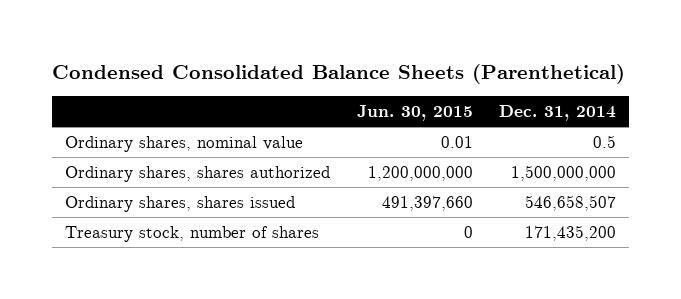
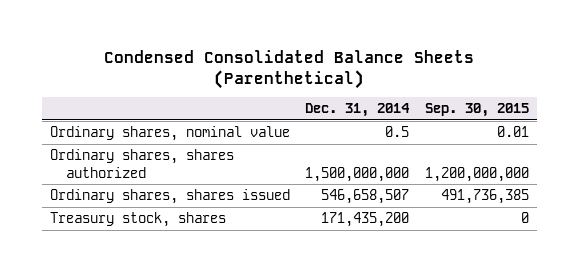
[356,105,473,122] Jun. 30, 2015 -> none
none -> [424,103,529,118] Sep. 30, 2015
[65,226,320,243] Treasury stock, number of shares -> [49,212,226,228] Treasury stock, shares

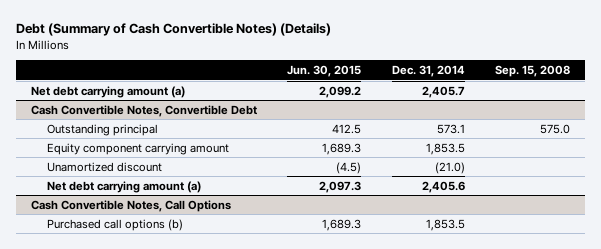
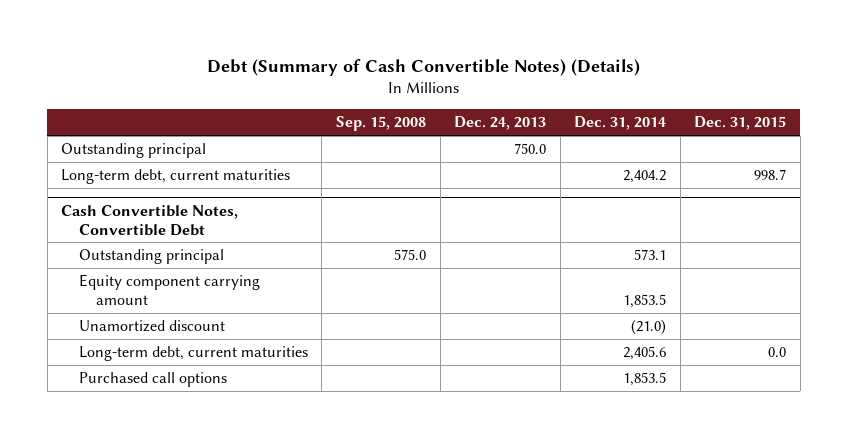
[287,65,362,78] Jun. 30, 2015 -> none
none -> [454,116,547,131] Dec. 24, 2013
none -> [694,116,787,131] Dec. 31, 2015
[30,85,185,98] Net debt carrying amount (a) -> none
none -> [61,143,207,159] Outstanding principal
none -> [61,169,291,185] Long-term debt, current maturities
[30,199,231,212] Cash Convertible Notes, Call Options -> none
[47,180,202,193] Net debt carrying amount (a) -> [78,346,308,362] Long-term debt, current maturities
[47,218,184,231] Purchased call options (b) -> [78,372,227,388] Purchased call options

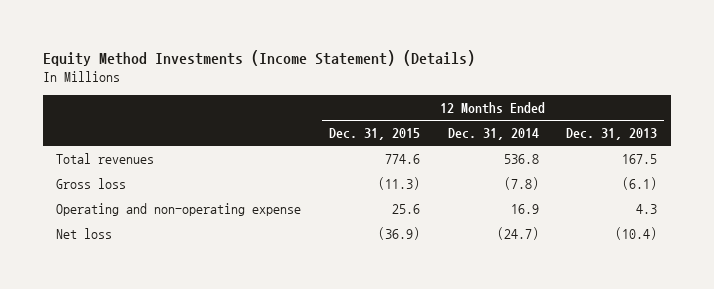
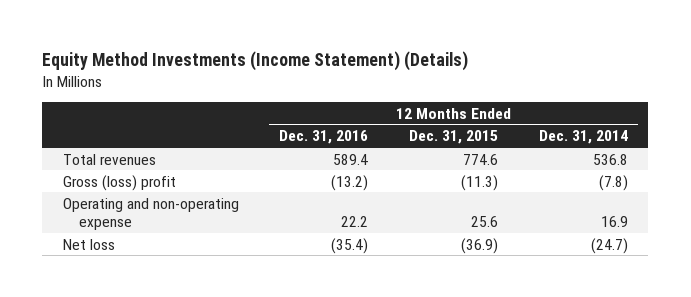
[566,128,658,141] Dec. 31, 2013 -> none
none -> [279,130,369,145] Dec. 31, 2016
[56,177,127,189] Gross loss -> [62,174,176,191] Gross (loss) profit

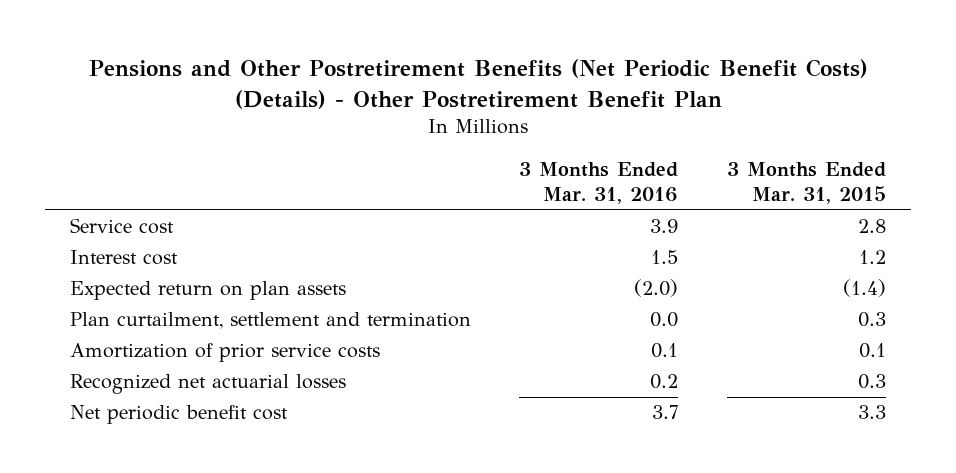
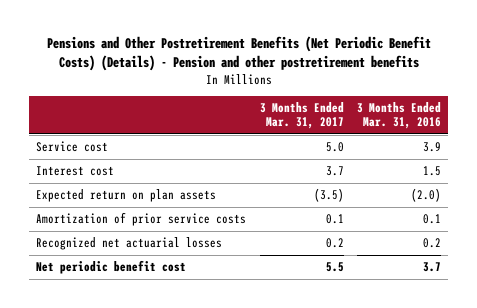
[88,58,868,109] Pensions and Other Postretirement Benefits (Net Periodic Benefit Costs) (Details) - Other Postretirement Benefit Plan -> [46,36,431,72] Pensions and Other Postretirement Benefits (Net Periodic Benefit Costs) (Details) - Pension and other postretirement benefits
[727,161,887,204] 3 Months Ended Mar. 31, 2015 -> none
none -> [259,102,344,130] 3 Months Ended Mar. 31, 2017
[69,312,471,330] Plan curtailment, settlement and termination -> none

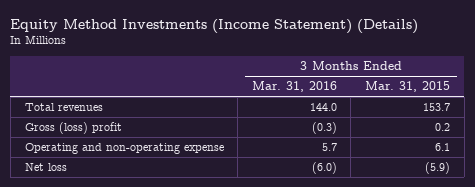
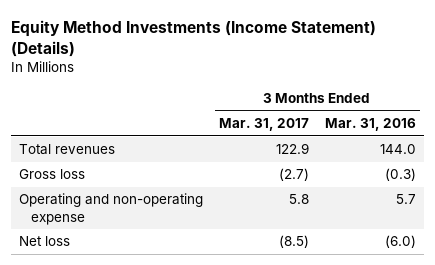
[365,81,451,93] Mar. 31, 2015 -> none
none -> [219,118,310,132] Mar. 31, 2017
[24,122,122,135] Gross (loss) profit -> [19,169,86,180] Gross loss

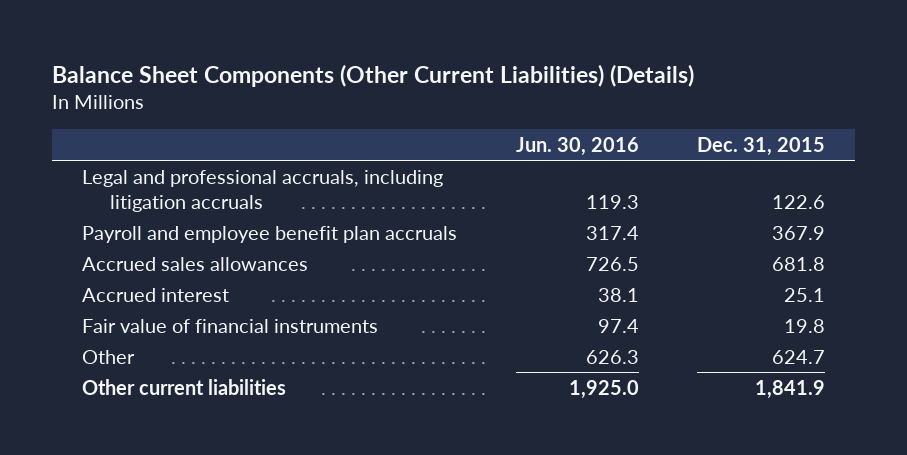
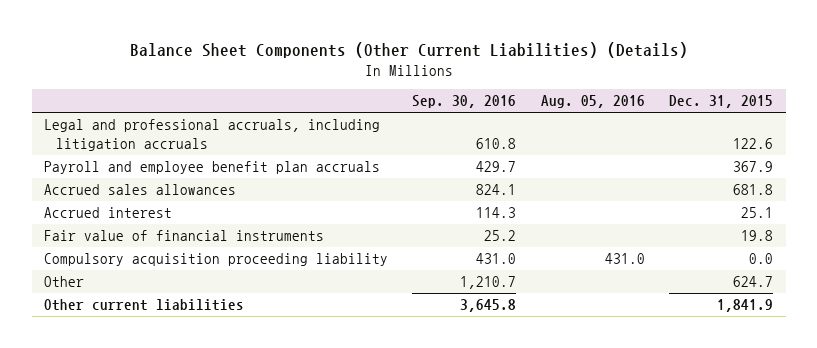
[515,136,639,156] Jun. 30, 2016 -> none
none -> [412,95,517,109] Sep. 30, 2016
none -> [540,95,645,109] Aug. 05, 2016
none -> [43,253,388,267] Compulsory acquisition proceeding liability

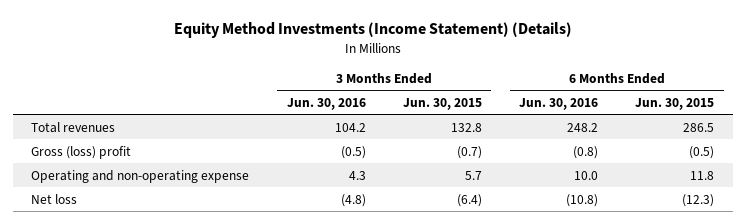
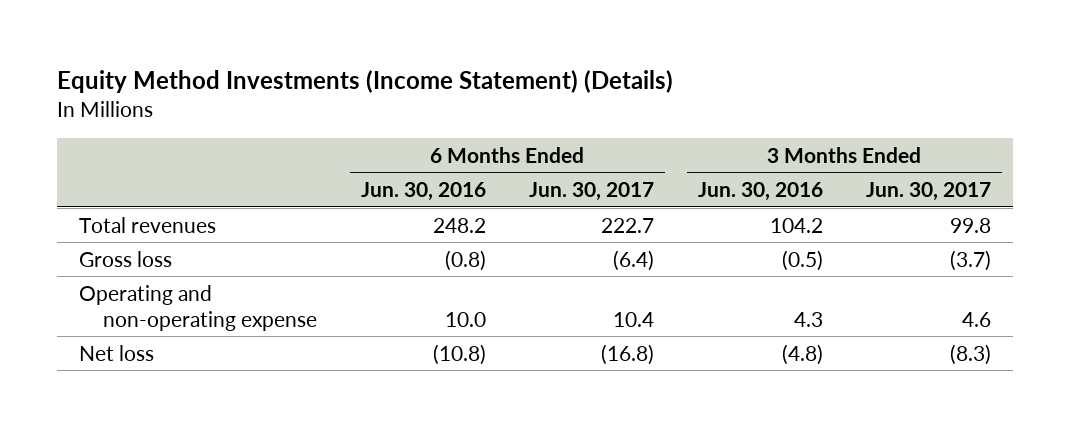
[402,97,482,110] Jun. 30, 2015 -> none
[635,97,715,110] Jun. 30, 2015 -> none
none -> [529,182,655,202] Jun. 30, 2017
none -> [865,182,991,202] Jun. 30, 2017
[31,145,132,159] Gross (loss) profit -> [79,250,173,267] Gross loss

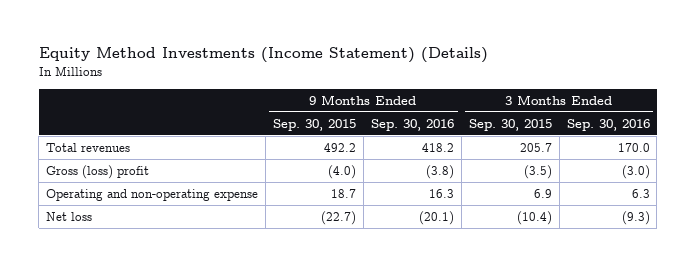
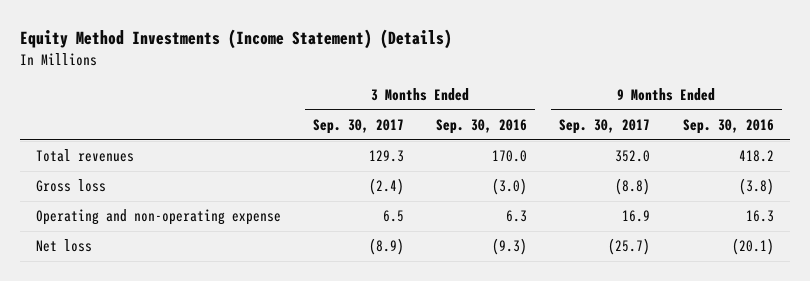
[272,118,356,131] Sep. 30, 2015 -> none
[468,118,552,131] Sep. 30, 2015 -> none
none -> [313,119,405,135] Sep. 30, 2017
none -> [559,119,651,135] Sep. 30, 2017
[46,164,150,179] Gross (loss) profit -> [36,179,107,193] Gross loss

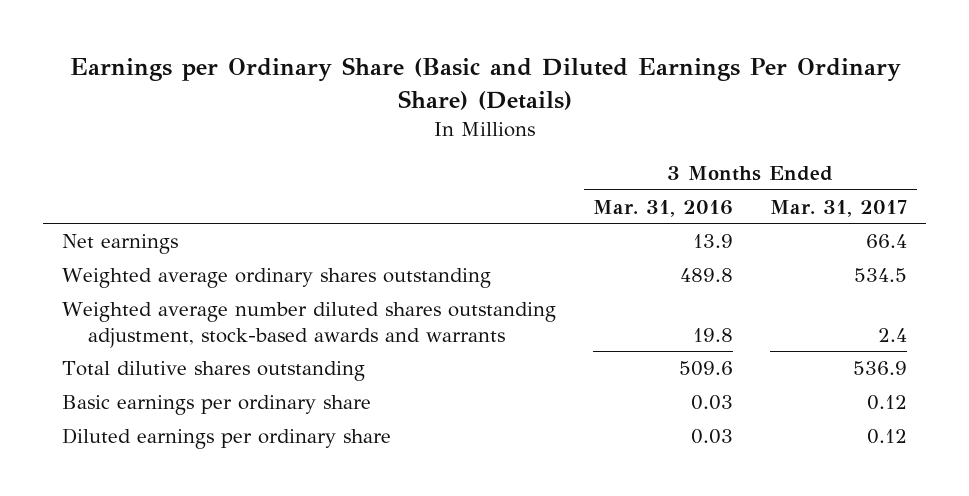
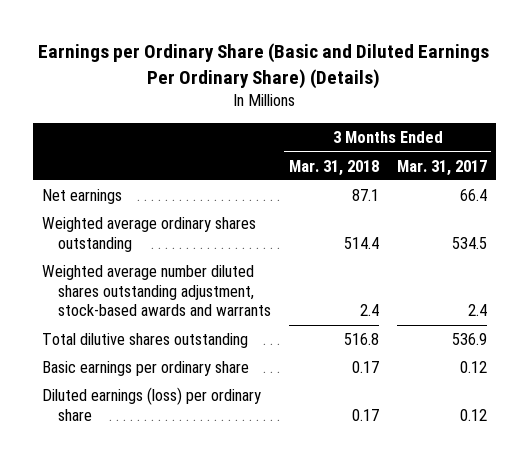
[593,199,734,217] Mar. 31, 2016 -> none
none -> [288,159,379,176] Mar. 31, 2018
[61,427,391,449] Diluted earnings per ordinary share -> [41,387,261,421] Diluted earnings (loss) per ordinary share

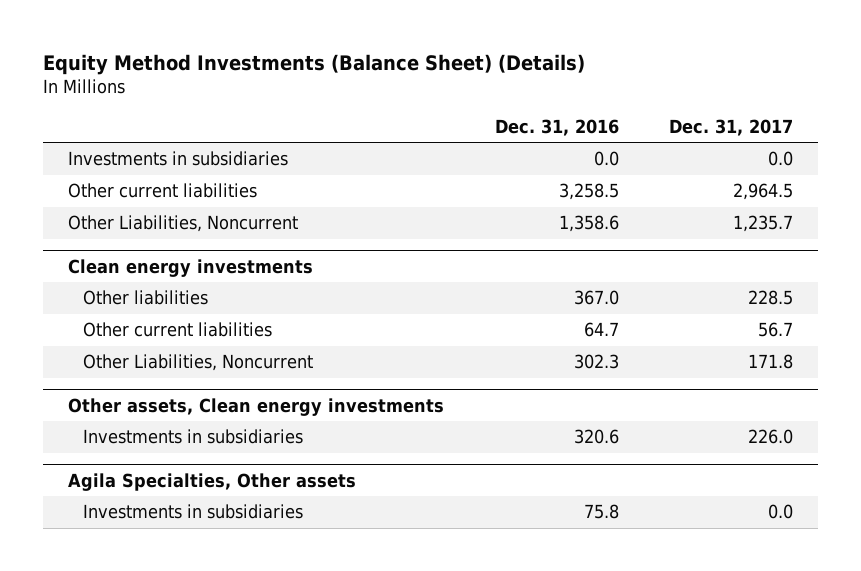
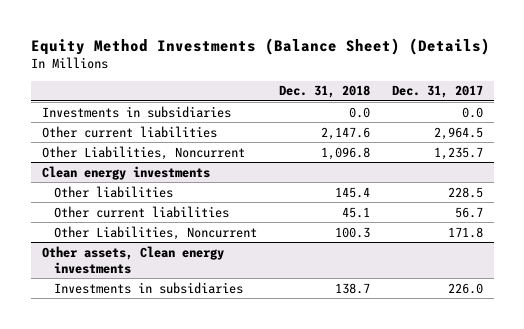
[494,118,619,136] Dec. 31, 2016 -> none
none -> [279,85,371,99] Dec. 31, 2018
[67,472,356,491] Agila Specialties, Other assets -> none
[83,504,304,520] Investments in subsidiaries -> none

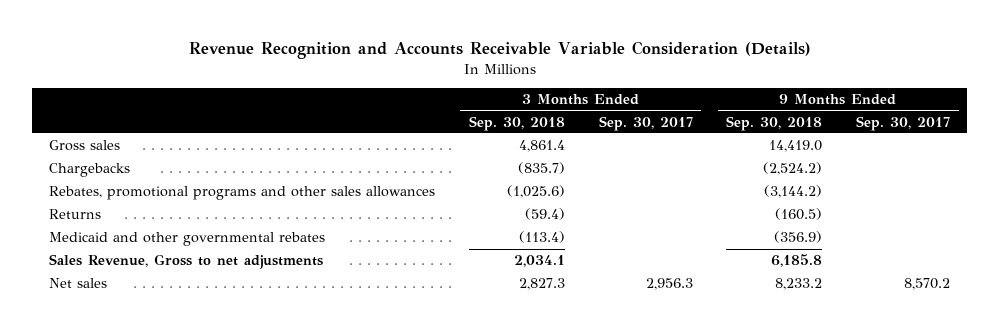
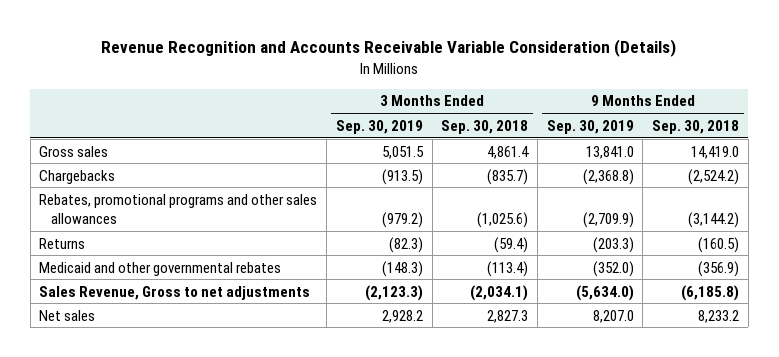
[598,115,693,131] Sep. 30, 2017 -> none
[856,115,951,131] Sep. 30, 2017 -> none
none -> [335,119,423,134] Sep. 30, 2019
none -> [546,119,634,134] Sep. 30, 2019
[513,255,565,268] 2,034.1 -> [470,284,529,301] (2,034.1)
[771,254,823,268] 6,185.8 -> [681,284,740,301] (6,185.8)

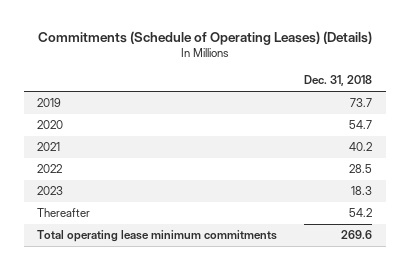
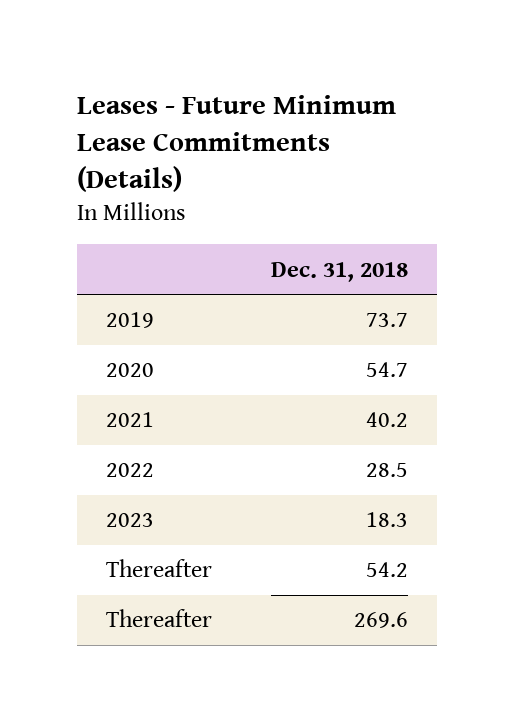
[37,30,372,45] Commitments (Schedule of Operating Leases) (Details) -> [76,94,396,192] Leases - Future Minimum Lease Commitments (Details)
[37,230,278,243] Total operating lease minimum commitments -> [105,609,212,628] Thereafter

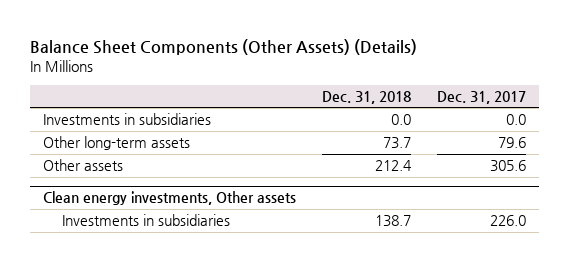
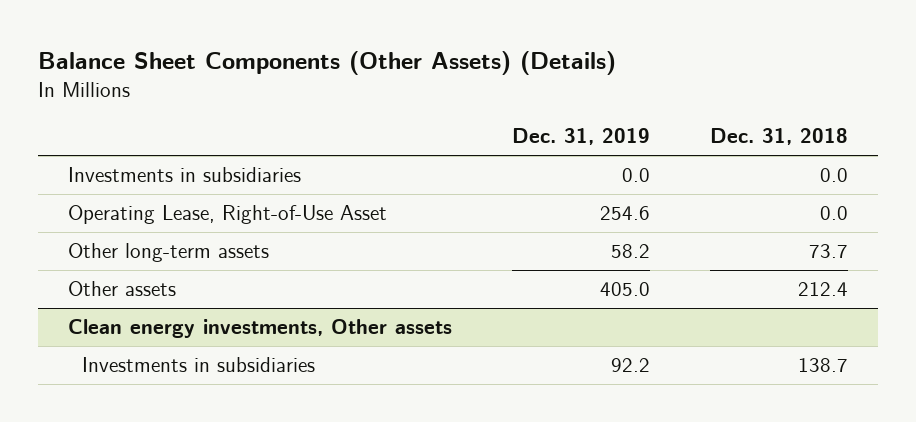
[436,90,526,104] Dec. 31, 2017 -> none
none -> [511,128,650,146] Dec. 31, 2019
none -> [67,205,387,225] Operating Lease, Right-of-Use Asset

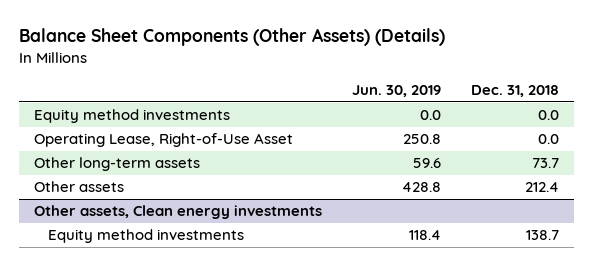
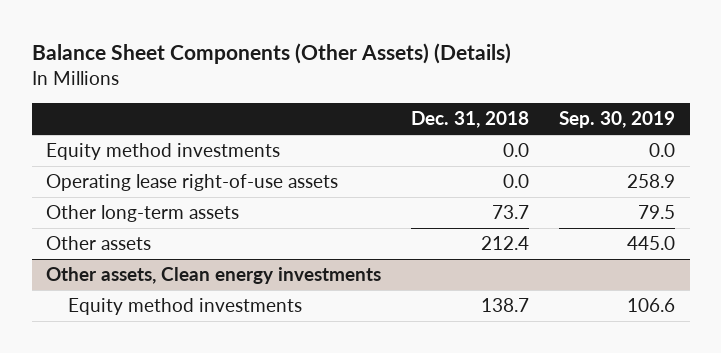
[351,85,441,98] Jun. 30, 2019 -> none
none -> [558,111,675,129] Sep. 30, 2019
[33,133,293,148] Operating Lease, Right-of-Use Asset -> [46,174,339,192] Operating lease right-of-use assets

